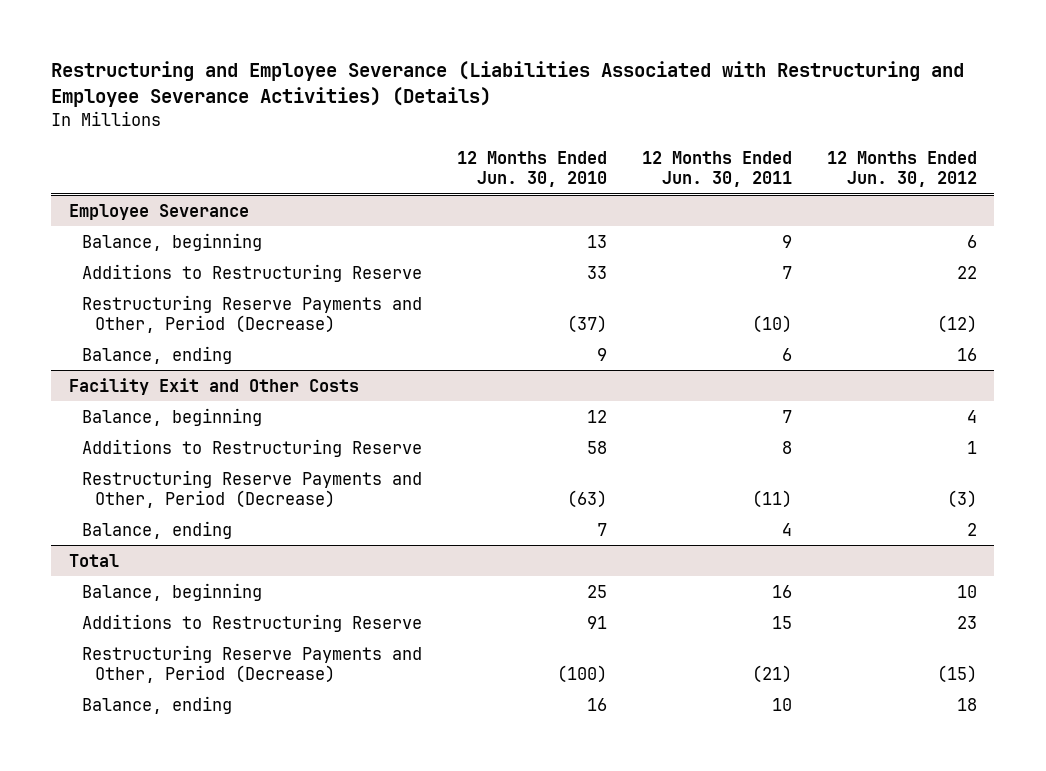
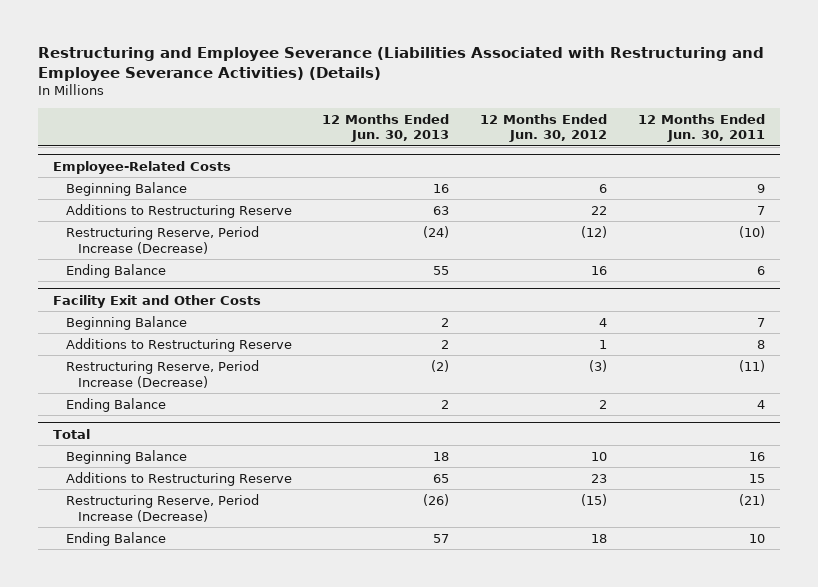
[456,150,607,188] 12 Months Ended Jun. 30, 2010 -> none
none -> [322,113,450,143] 12 Months Ended Jun. 30, 2013
[68,203,249,220] Employee Severance -> none
none -> [53,160,232,174] Employee-Related Costs
[81,232,262,251] Balance, beginning -> [65,181,187,196] Beginning Balance
[81,294,422,333] Restructuring Reserve Payments and Other, Period (Decrease) -> [65,225,259,254] Restructuring Reserve, Period Increase (Decrease)
[81,345,232,364] Balance, ending -> [65,263,166,278] Ending Balance
[81,407,262,426] Balance, beginning -> [65,315,187,330] Beginning Balance
[81,469,422,508] Restructuring Reserve Payments and Other, Period (Decrease) -> [65,359,259,388] Restructuring Reserve, Period Increase (Decrease)
[81,520,232,539] Balance, ending -> [65,397,166,412] Ending Balance
[81,582,262,601] Balance, beginning -> [65,449,187,464] Beginning Balance
[81,644,422,683] Restructuring Reserve Payments and Other, Period (Decrease) -> [65,493,259,522] Restructuring Reserve, Period Increase (Decrease)
[81,695,232,714] Balance, ending -> [65,531,166,546] Ending Balance

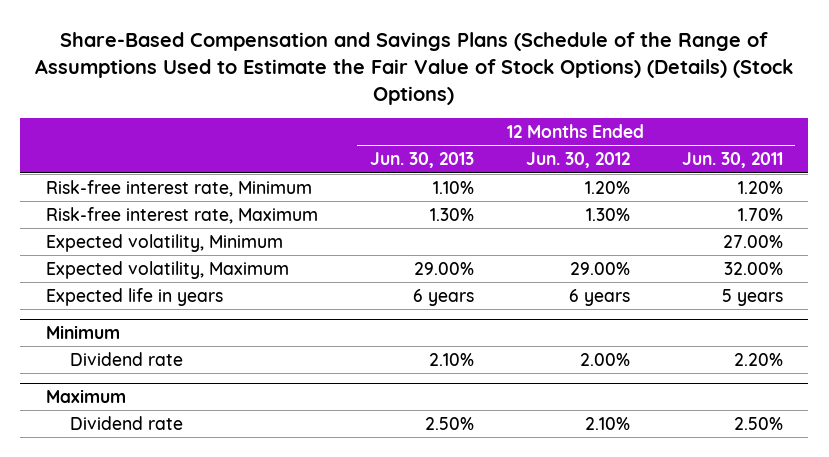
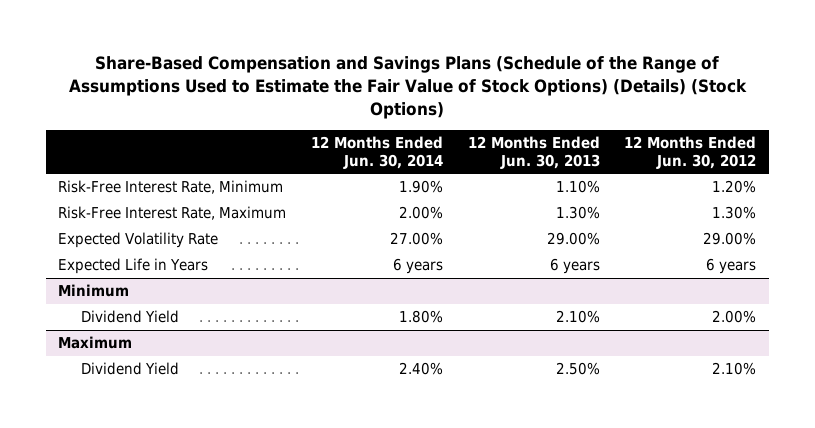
[681,152,783,169] Jun. 30, 2011 -> none
none -> [311,136,444,169] 12 Months Ended Jun. 30, 2014
[46,233,284,252] Expected volatility, Minimum -> none
[46,179,313,197] Risk-free interest rate, Minimum -> [58,180,284,195] Risk-Free Interest Rate, Minimum
[46,206,319,224] Risk-free interest rate, Maximum -> [58,206,287,221] Risk-Free Interest Rate, Maximum
[46,260,290,279] Expected volatility, Maximum -> [58,232,219,249] Expected Volatility Rate
[46,287,224,306] Expected life in years -> [58,258,209,275] Expected Life in Years
[69,351,183,366] Dividend rate -> [80,310,179,324] Dividend Yield
[69,415,183,430] Dividend rate -> [80,362,179,376] Dividend Yield

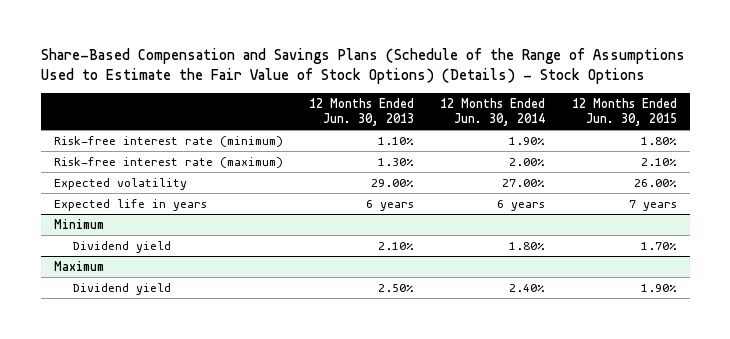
[69,56,748,120] Share-Based Compensation and Savings Plans (Schedule of the Range of Assumptions Used to Estimate the Fair Value of Stock Options) (Details) (Stock Options) -> [40,48,685,85] Share-Based Compensation and Savings Plans (Schedule of the Range of Assumptions Used to Estimate the Fair Value of Stock Options) (Details) - Stock Options
[624,136,757,169] 12 Months Ended Jun. 30, 2012 -> none
none -> [571,97,677,126] 12 Months Ended Jun. 30, 2015
[58,180,284,195] Risk-Free Interest Rate, Minimum -> [53,135,283,147] Risk-free interest rate (minimum)
[58,206,287,221] Risk-Free Interest Rate, Maximum -> [53,156,283,168] Risk-free interest rate (maximum)
[58,232,219,249] Expected Volatility Rate -> [53,177,187,190] Expected volatility
[58,258,209,275] Expected Life in Years -> [53,198,207,211] Expected life in years
[80,310,179,324] Dividend Yield -> [73,240,172,253] Dividend yield
[80,362,179,376] Dividend Yield -> [73,282,172,295] Dividend yield

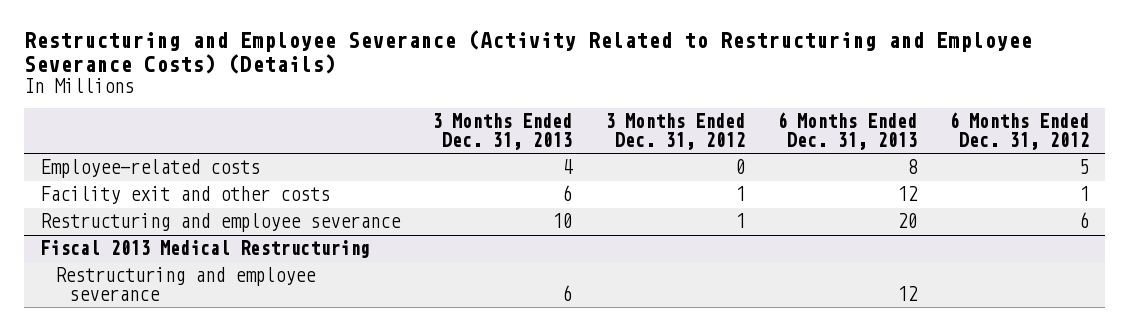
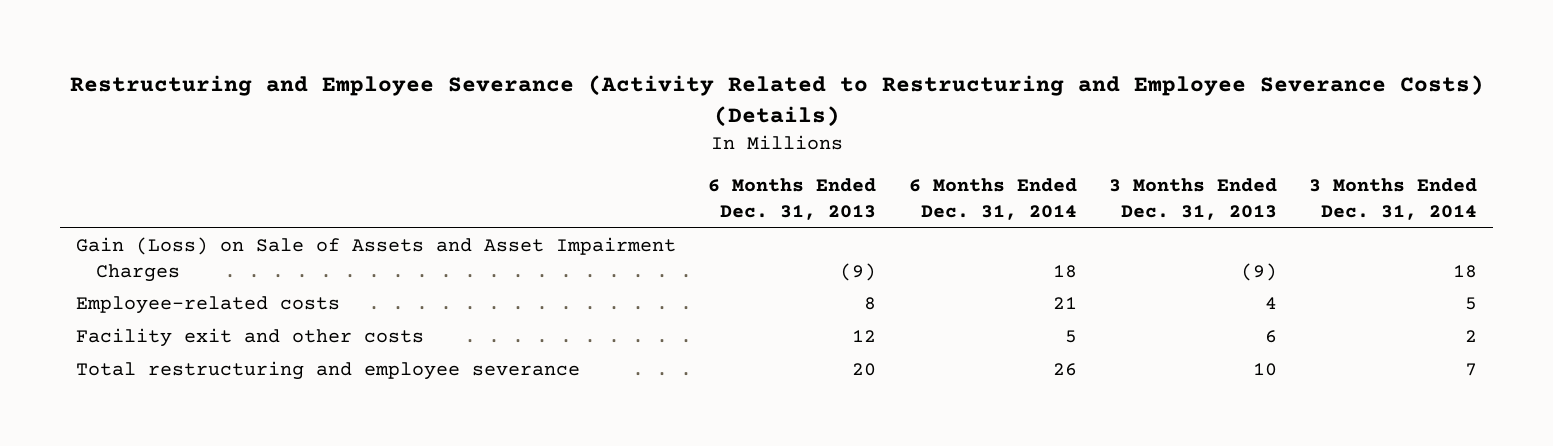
[604,113,745,150] 3 Months Ended Dec. 31, 2012 -> none
[948,112,1089,150] 6 Months Ended Dec. 31, 2012 -> none
none -> [908,178,1077,221] 6 Months Ended Dec. 31, 2014
none -> [1309,178,1478,221] 3 Months Ended Dec. 31, 2014
none -> [75,237,676,282] Gain (Loss) on Sale of Assets and Asset Impairment Charges
[40,240,371,259] Fiscal 2013 Medical Restructuring -> none
[54,267,316,301] Restructuring and employee severance -> none
[40,213,402,233] Restructuring and employee severance -> [75,361,580,381] Total restructuring and employee severance

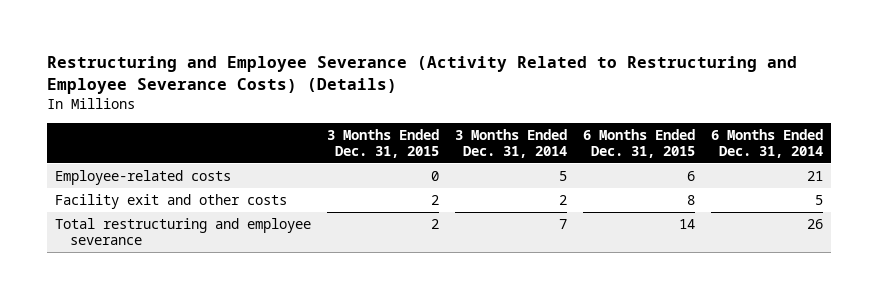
[708,178,877,221] 6 Months Ended Dec. 31, 2013 -> none
[1108,178,1277,221] 3 Months Ended Dec. 31, 2013 -> none
none -> [326,128,439,159] 3 Months Ended Dec. 31, 2015
none -> [582,128,695,159] 6 Months Ended Dec. 31, 2015
[75,237,676,282] Gain (Loss) on Sale of Assets and Asset Impairment Charges -> none

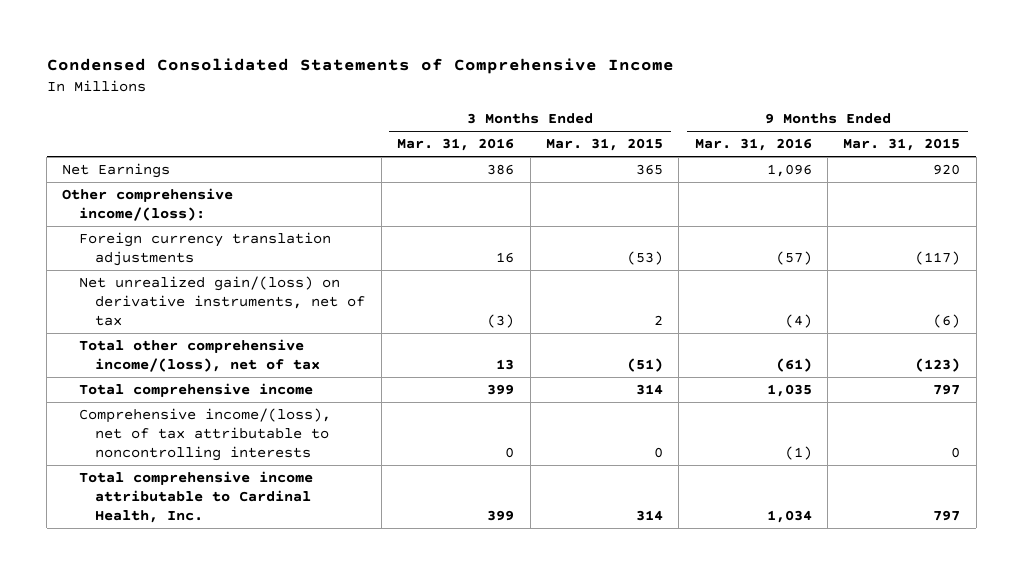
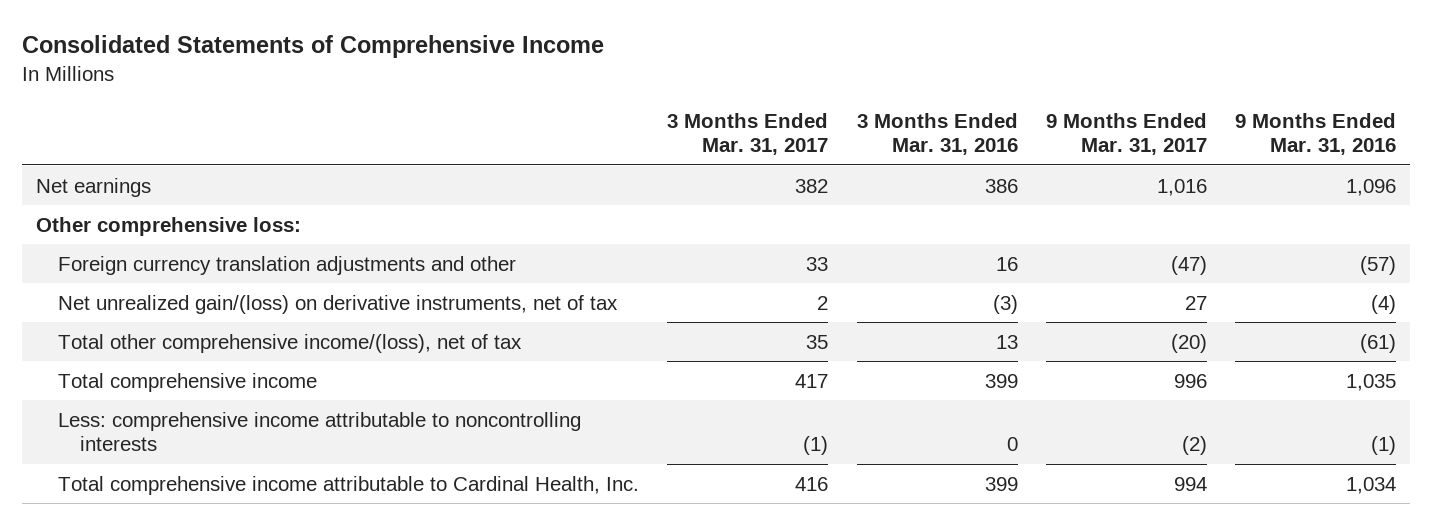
[46,58,674,75] Condensed Consolidated Statements of Comprehensive Income -> [21,35,604,59] Consolidated Statements of Comprehensive Income
[545,138,663,152] Mar. 31, 2015 -> none
[843,138,961,152] Mar. 31, 2015 -> none
none -> [667,112,829,156] 3 Months Ended Mar. 31, 2017
none -> [1045,112,1207,156] 9 Months Ended Mar. 31, 2017
[62,163,171,179] Net Earnings -> [35,177,151,197] Net earnings
[62,188,234,221] Other comprehensive income/(loss): -> [35,216,301,236] Other comprehensive loss:
[78,232,331,266] Foreign currency translation adjustments -> [57,255,516,275] Foreign currency translation adjustments and other
[78,408,331,461] Comprehensive income/(loss), net of tax attributable to noncontrolling interests -> [57,411,581,452] Less: comprehensive income attributable to noncontrolling interests

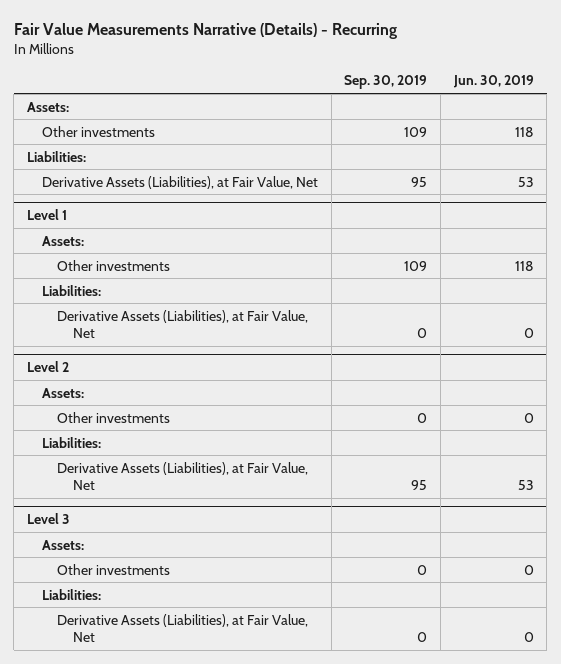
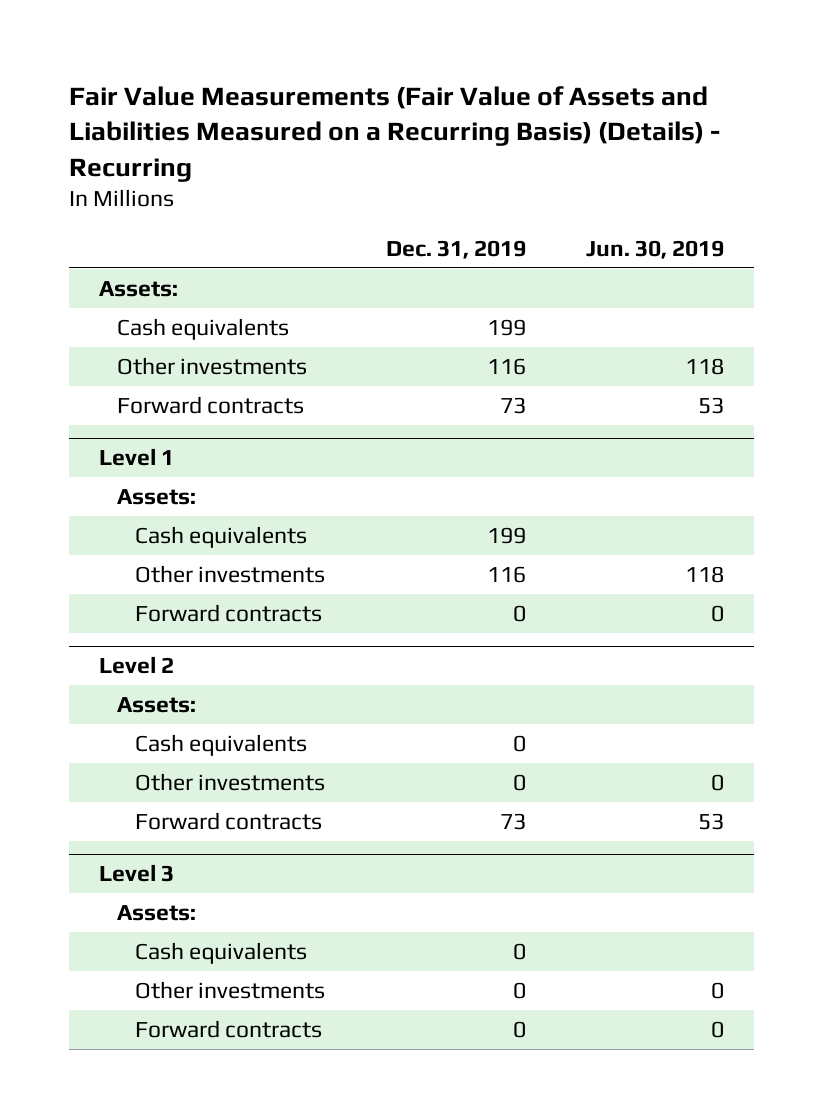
[13,23,397,40] Fair Value Measurements Narrative (Details) - Recurring -> [69,85,721,182] Fair Value Measurements (Fair Value of Assets and Liabilities Measured on a Recurring Basis) (Details) - Recurring
[344,75,428,90] Sep. 30, 2019 -> none
none -> [385,240,526,260] Dec. 31, 2019
none -> [117,317,290,340] Cash equivalents
[26,150,86,162] Liabilities: -> none
[42,175,319,189] Derivative Assets (Liabilities), at Fair Value, Net -> [117,395,305,414] Forward contracts
none -> [135,525,308,548] Cash equivalents
[42,284,102,296] Liabilities: -> none
[57,309,309,339] Derivative Assets (Liabilities), at Fair Value, Net -> [135,603,323,622] Forward contracts
none -> [135,733,308,756] Cash equivalents
[42,436,102,448] Liabilities: -> none
[57,461,309,491] Derivative Assets (Liabilities), at Fair Value, Net -> [135,811,323,830] Forward contracts
none -> [135,941,308,964] Cash equivalents
[42,588,102,600] Liabilities: -> none
[57,613,309,643] Derivative Assets (Liabilities), at Fair Value, Net -> [135,1019,323,1038] Forward contracts

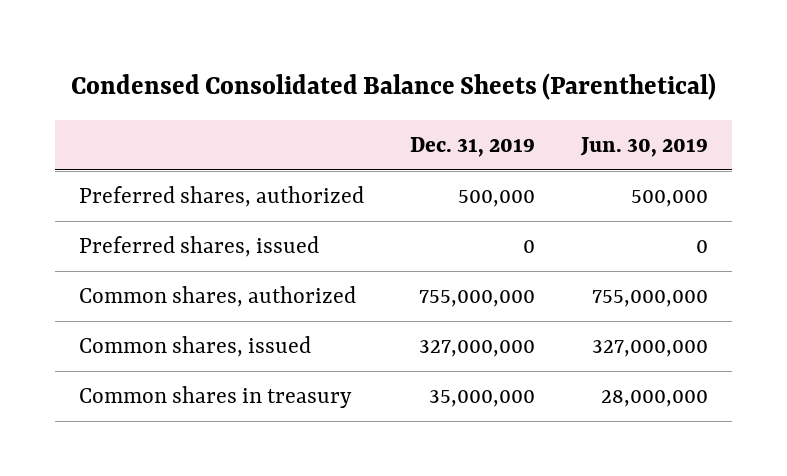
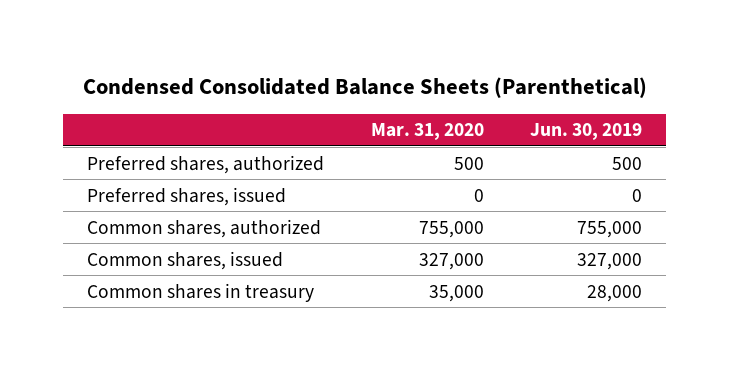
[410,136,536,157] Dec. 31, 2019 -> none
none -> [370,123,484,141] Mar. 31, 2020
[631,190,709,208] 500,000 -> [612,156,643,170] 500
[592,290,709,308] 755,000,000 -> [577,220,643,238] 755,000
[592,340,709,358] 327,000,000 -> [577,252,643,270] 327,000
[601,390,709,408] 28,000,000 -> [587,284,643,302] 28,000

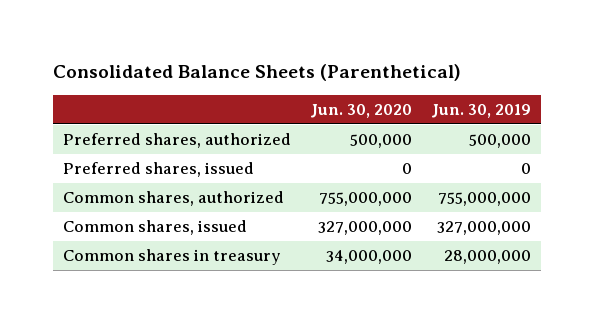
[82,77,647,99] Condensed Consolidated Balance Sheets (Parenthetical) -> [52,64,461,82] Consolidated Balance Sheets (Parenthetical)
[370,123,484,141] Mar. 31, 2020 -> none
none -> [309,103,412,118] Jun. 30, 2020
[612,156,643,170] 500 -> [469,134,532,149] 500,000
[577,220,643,238] 755,000 -> [438,192,532,207] 755,000,000
[577,252,643,270] 327,000 -> [437,221,532,236] 327,000,000
[587,284,643,302] 28,000 -> [444,250,532,265] 28,000,000

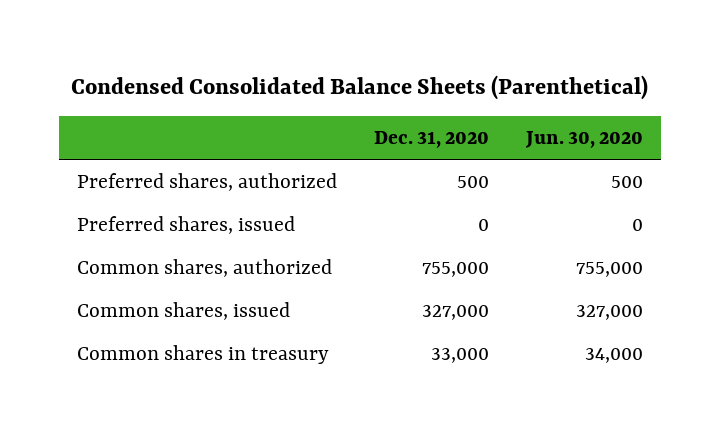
[52,64,461,82] Consolidated Balance Sheets (Parenthetical) -> [71,74,649,100] Condensed Consolidated Balance Sheets (Parenthetical)
[431,103,532,118] Jun. 30, 2019 -> none
none -> [374,130,490,148] Dec. 31, 2020
[349,134,412,149] 500,000 -> [611,175,644,188] 500
[318,192,412,207] 755,000,000 -> [576,261,644,277] 755,000
[317,221,412,236] 327,000,000 -> [576,304,644,320] 327,000
[325,250,412,265] 34,000,000 -> [585,347,644,363] 34,000

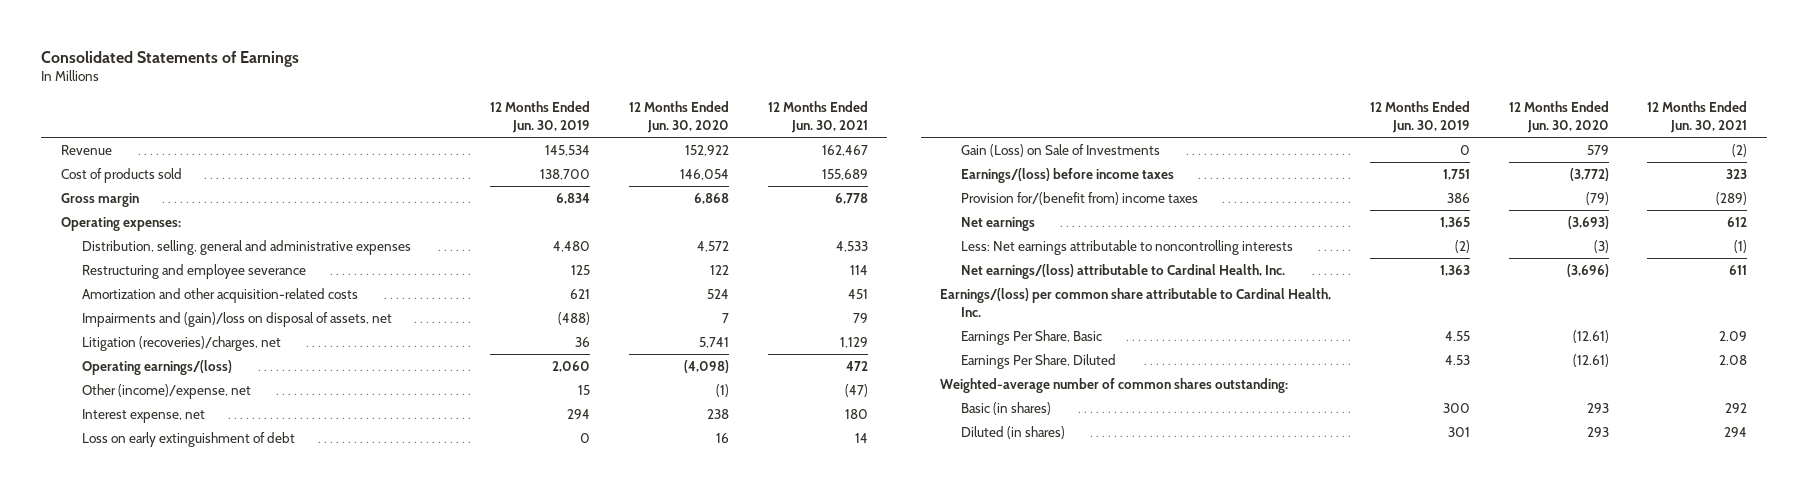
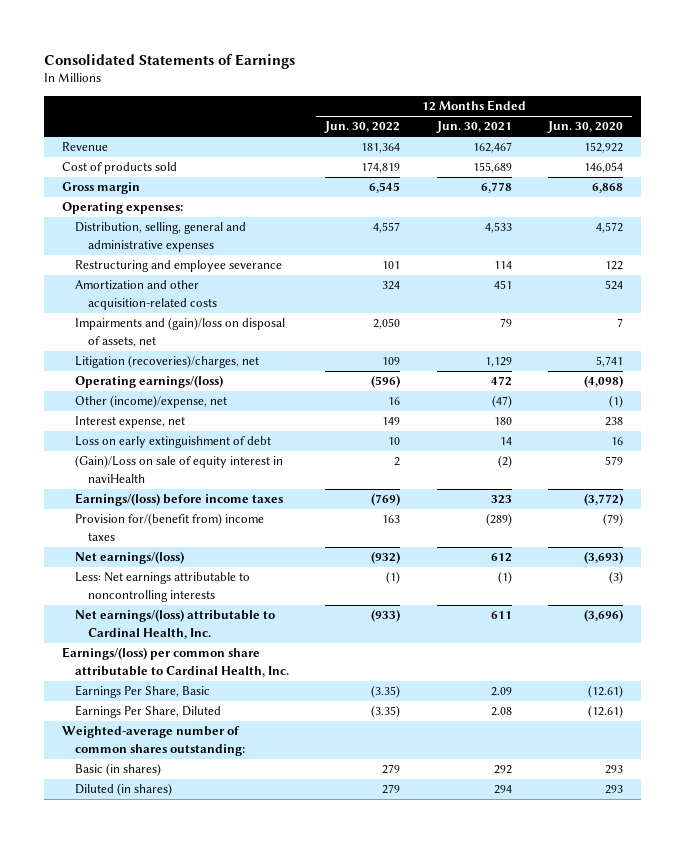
[490,101,591,133] 12 Months Ended Jun. 30, 2019 -> none
none -> [324,121,401,134] Jun. 30, 2022
[961,144,1161,158] Gain (Loss) on Sale of Investments -> [75,455,284,483] (Gain)/Loss on sale of equity interest in naviHealth
[961,217,1036,232] Net earnings -> [75,551,185,565] Net earnings/(loss)

